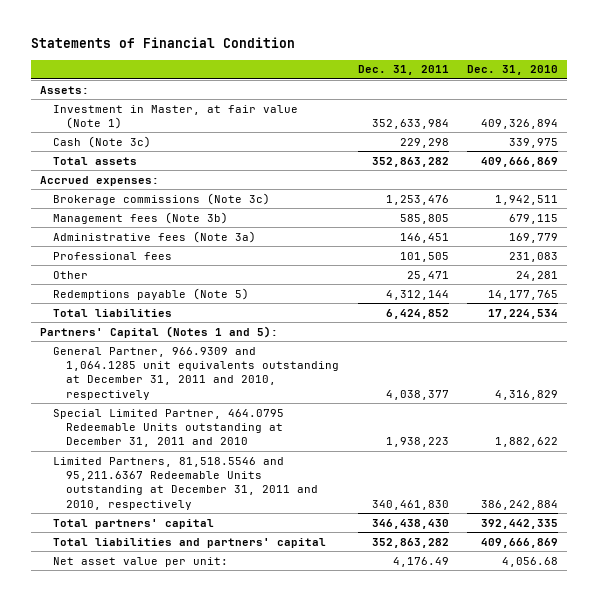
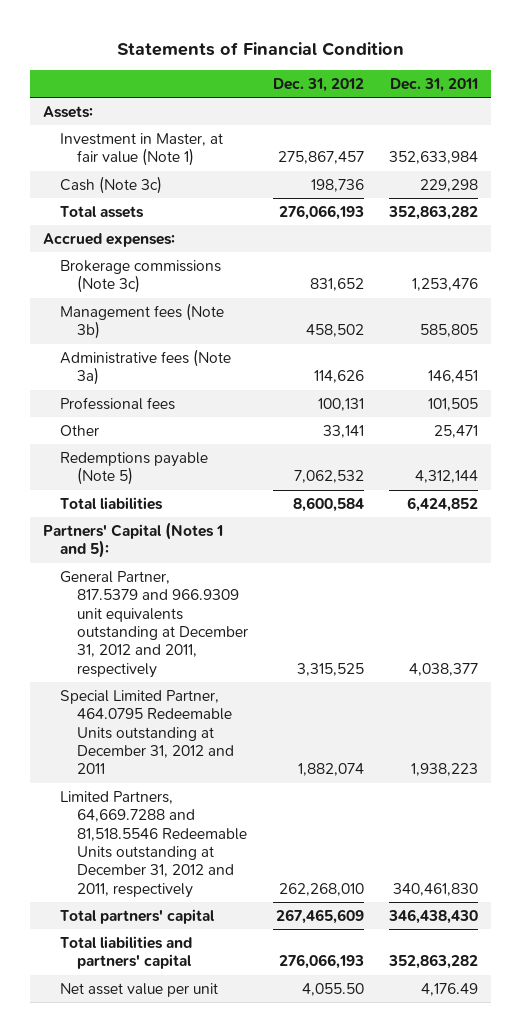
[467,65,559,76] Dec. 31, 2010 -> none
none -> [272,77,364,92] Dec. 31, 2012
[53,346,340,400] General Partner, 966.9309 and 1,064.1285 unit equivalents outstanding at December 31, 2011 and 2010, respectively -> [59,570,248,678] General Partner, 817.5379 and 966.9309 unit equivalents outstanding at December 31, 2012 and 2011, respectively
[53,408,285,448] Special Limited Partner, 464.0795 Redeemable Units outstanding at December 31, 2011 and 2010 -> [59,689,234,775] Special Limited Partner, 464.0795 Redeemable Units outstanding at December 31, 2012 and 2011
[53,456,319,510] Limited Partners, 81,518.5546 and 95,211.6367 Redeemable Units outstanding at December 31, 2011 and 2010, respectively -> [59,790,247,898] Limited Partners, 64,669.7288 and 81,518.5546 Redeemable Units outstanding at December 31, 2012 and 2011, respectively
[53,556,229,567] Net asset value per unit: -> [59,982,218,997] Net asset value per unit

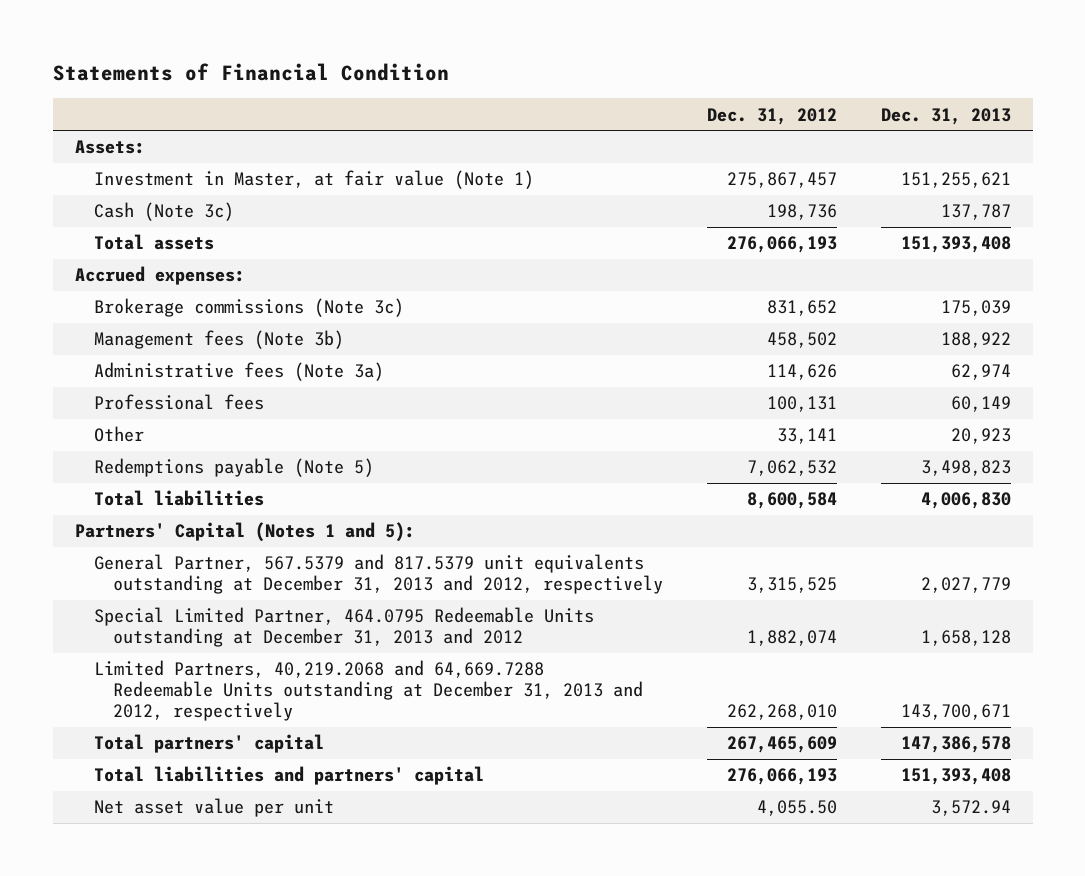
[390,77,479,92] Dec. 31, 2011 -> none
none -> [880,107,1011,125] Dec. 31, 2013
[59,570,248,678] General Partner, 817.5379 and 966.9309 unit equivalents outstanding at December 31, 2012 and 2011, respectively -> [93,554,663,595] General Partner, 567.5379 and 817.5379 unit equivalents outstanding at December 31, 2013 and 2012, respectively
[59,689,234,775] Special Limited Partner, 464.0795 Redeemable Units outstanding at December 31, 2012 and 2011 -> [93,607,594,648] Special Limited Partner, 464.0795 Redeemable Units outstanding at December 31, 2013 and 2012
[59,790,247,898] Limited Partners, 64,669.7288 and 81,518.5546 Redeemable Units outstanding at December 31, 2012 and 2011, respectively -> [93,660,643,722] Limited Partners, 40,219.2068 and 64,669.7288 Redeemable Units outstanding at December 31, 2013 and 2012, respectively

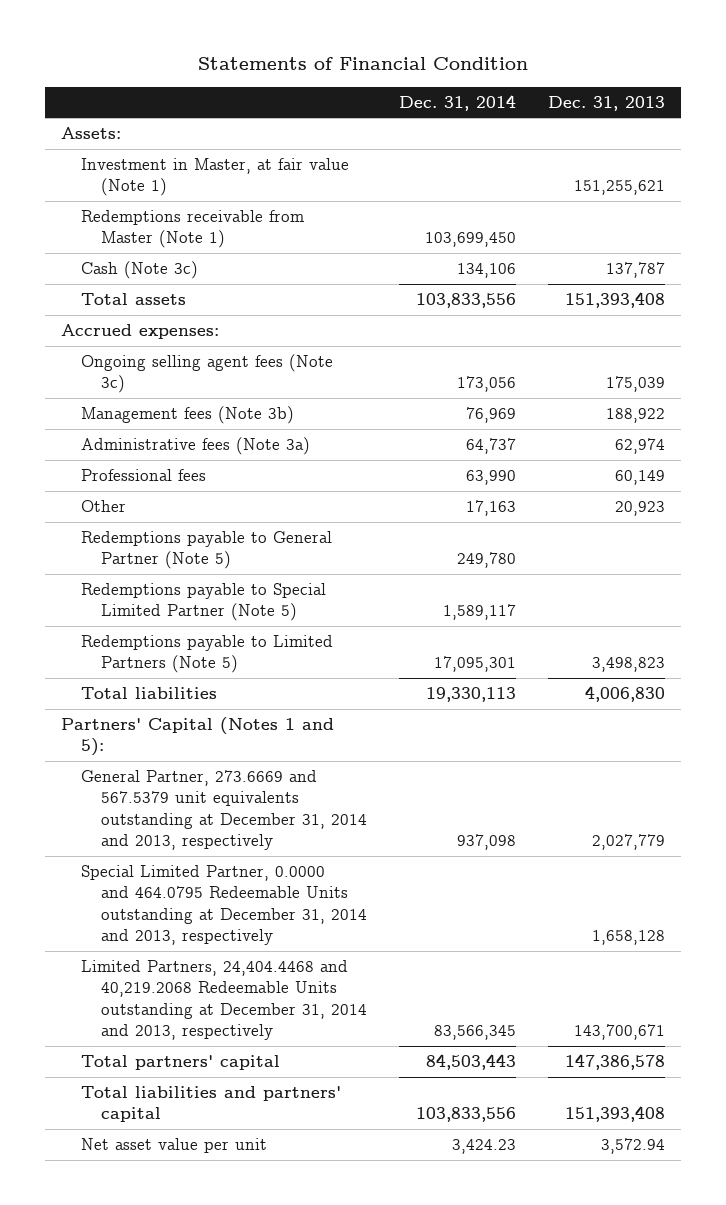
[706,107,837,125] Dec. 31, 2012 -> none
none -> [399,94,517,111] Dec. 31, 2014
none -> [80,209,304,249] Redemptions receivable from Master (Note 1)
[93,298,404,318] Brokerage commissions (Note 3c) -> [80,353,333,394] Ongoing selling agent fees (Note 3c)
none -> [80,530,332,570] Redemptions payable to General Partner (Note 5)
none -> [80,582,326,622] Redemptions payable to Special Limited Partner (Note 5)
[93,458,374,478] Redemptions payable (Note 5) -> [80,634,333,674] Redemptions payable to Limited Partners (Note 5)
[93,554,663,595] General Partner, 567.5379 and 817.5379 unit equivalents outstanding at December 31, 2013 and 2012, respectively -> [80,769,368,851] General Partner, 273.6669 and 567.5379 unit equivalents outstanding at December 31, 2014 and 2013, respectively
[93,607,594,648] Special Limited Partner, 464.0795 Redeemable Units outstanding at December 31, 2013 and 2012 -> [80,864,368,946] Special Limited Partner, 0.0000 and 464.0795 Redeemable Units outstanding at December 31, 2014 and 2013, respectively
[93,660,643,722] Limited Partners, 40,219.2068 and 64,669.7288 Redeemable Units outstanding at December 31, 2013 and 2012, respectively -> [80,959,368,1041] Limited Partners, 24,404.4468 and 40,219.2068 Redeemable Units outstanding at December 31, 2014 and 2013, respectively

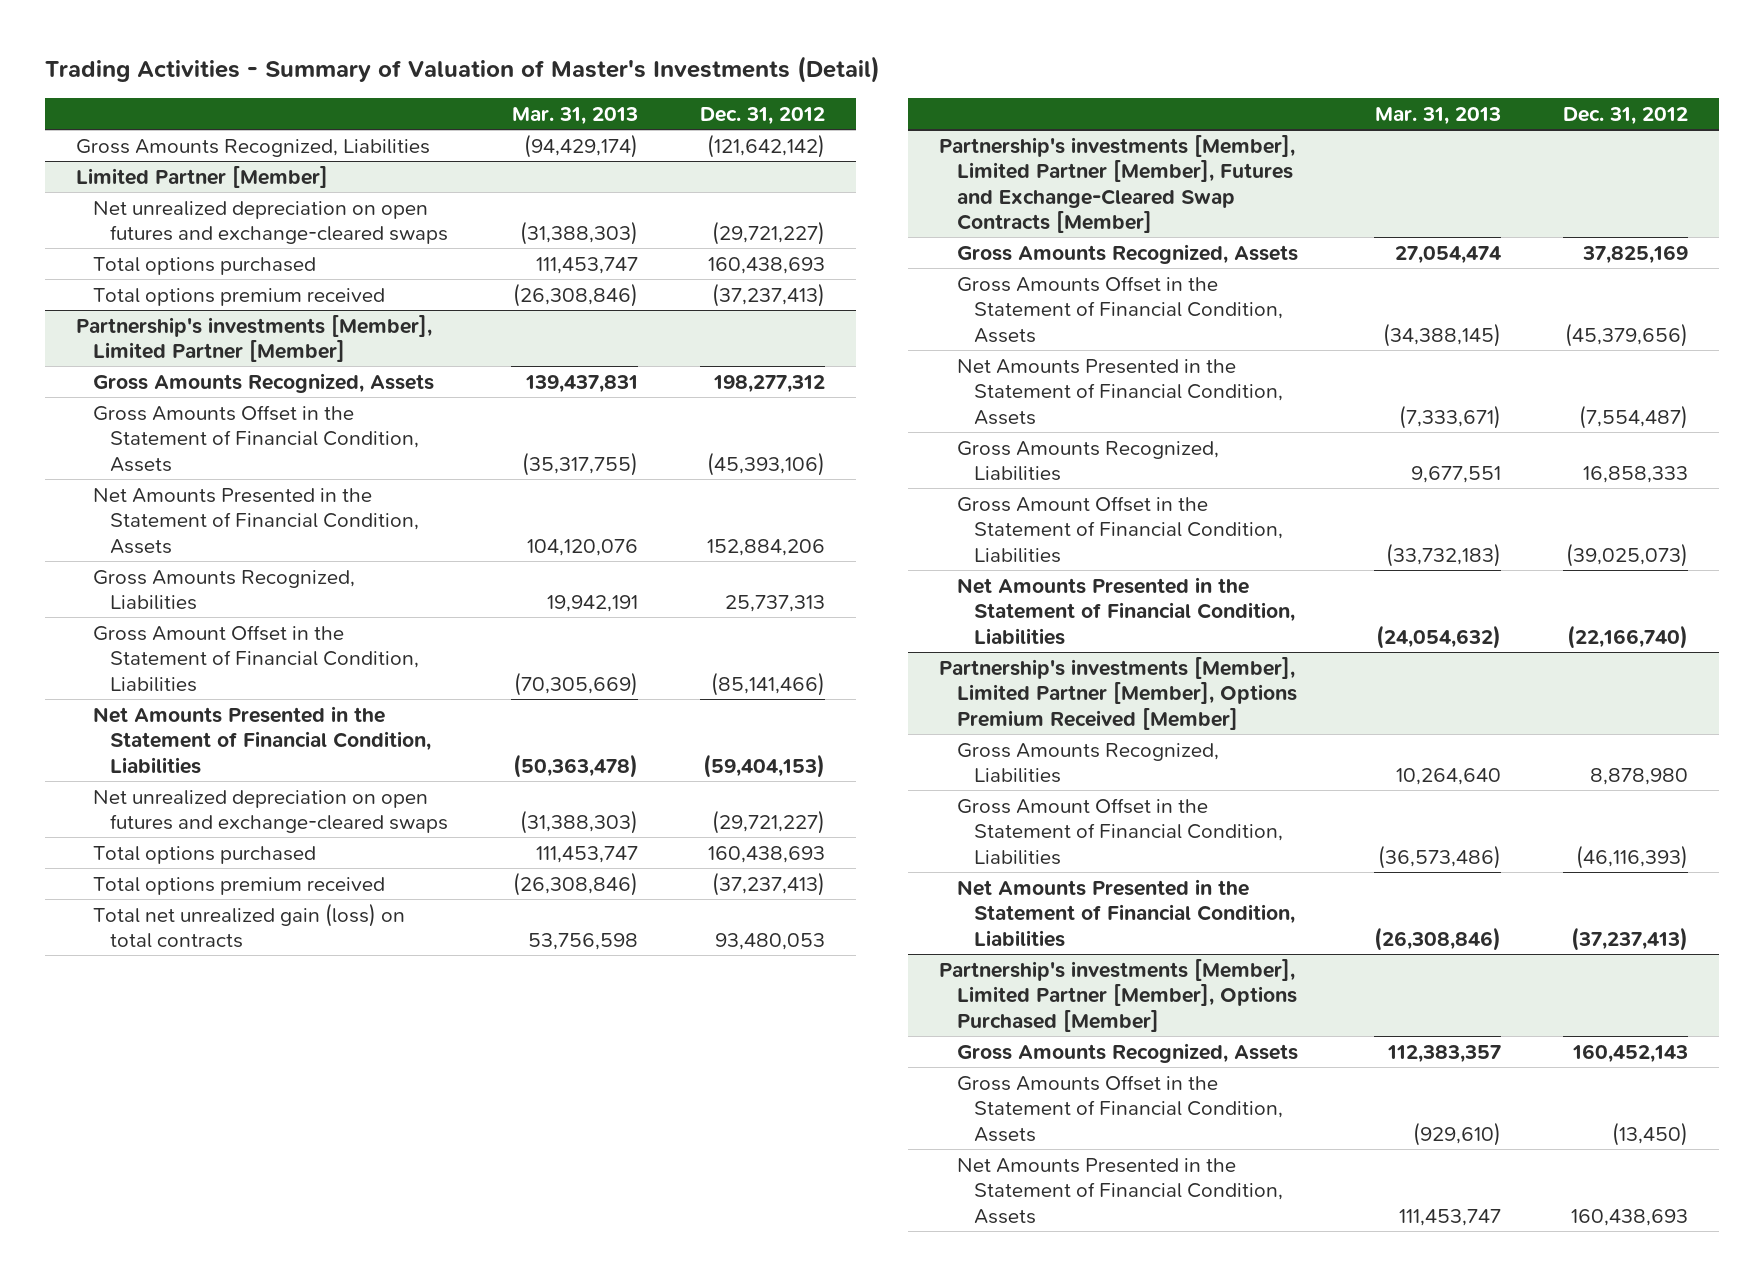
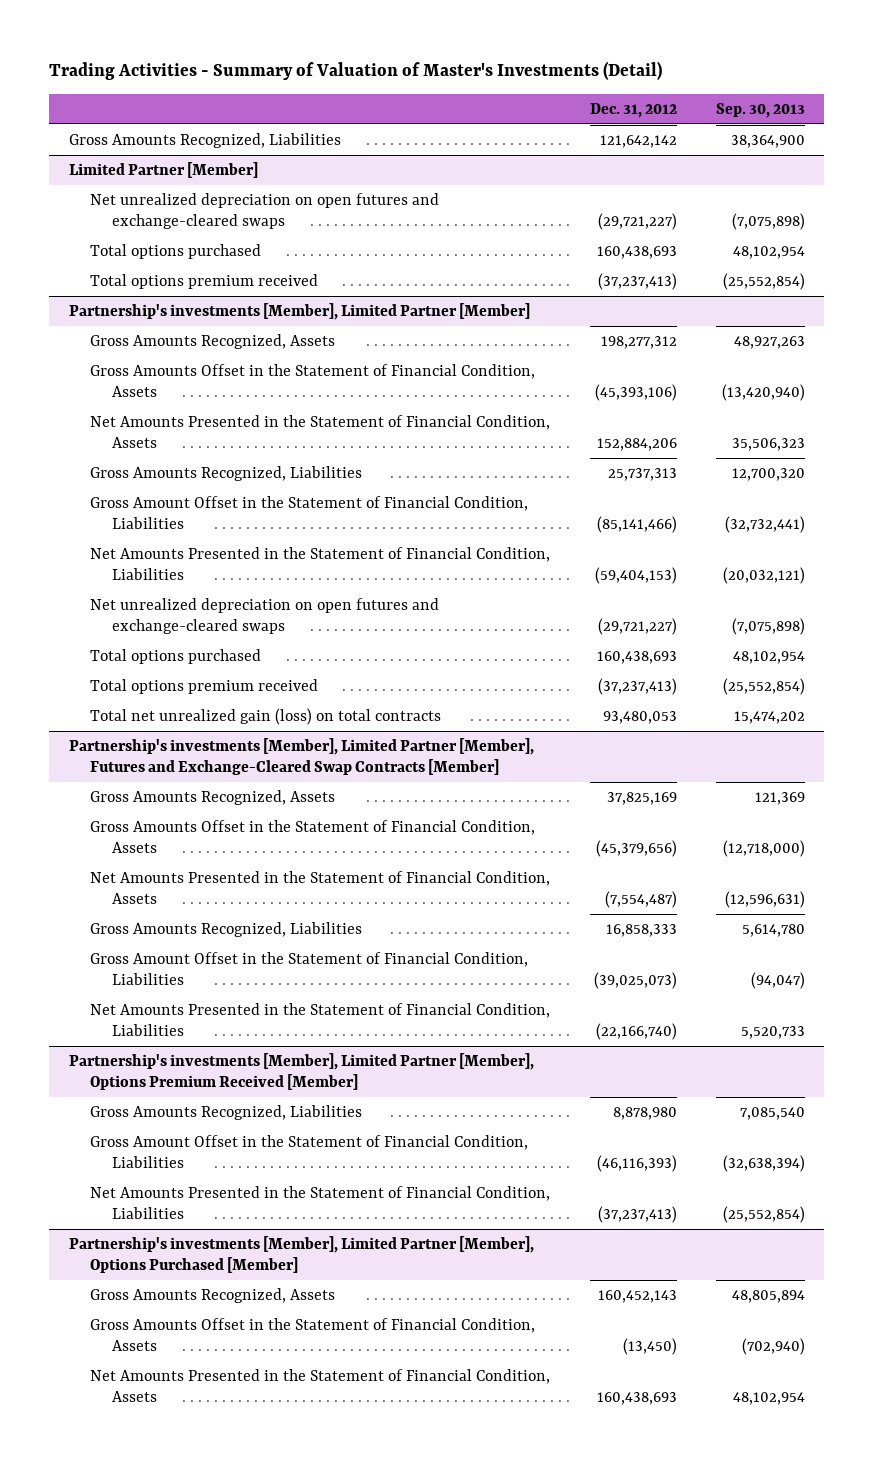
[511,106,638,125] Mar. 31, 2013 -> none
none -> [715,102,805,118] Sep. 30, 2013
[706,133,825,158] (121,642,142) -> [599,134,677,148] 121,642,142

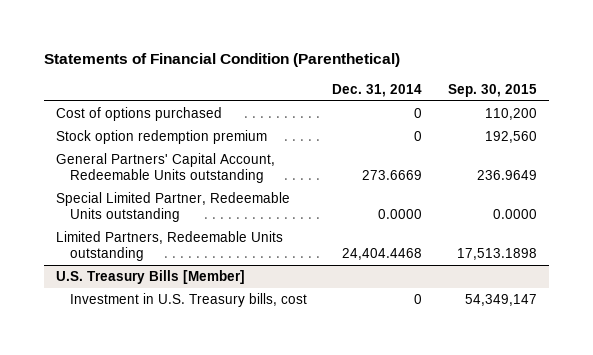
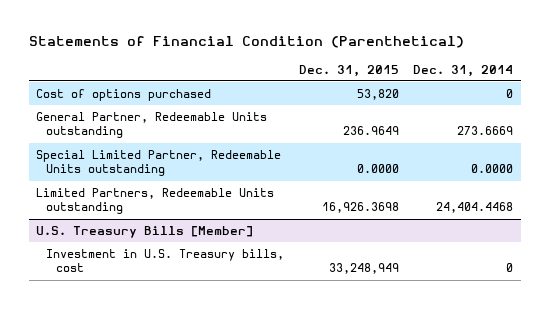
[447,83,537,97] Sep. 30, 2015 -> none
none -> [298,64,399,77] Dec. 31, 2015
[56,129,268,144] Stock option redemption premium -> none
[56,152,276,184] General Partners' Capital Account, Redeemable Units outstanding -> [36,111,268,139] General Partner, Redeemable Units outstanding

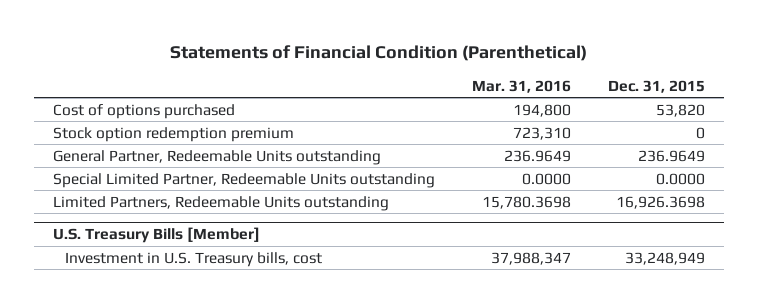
[413,64,514,77] Dec. 31, 2014 -> none
none -> [472,79,572,93] Mar. 31, 2016
none -> [52,126,294,142] Stock option redemption premium

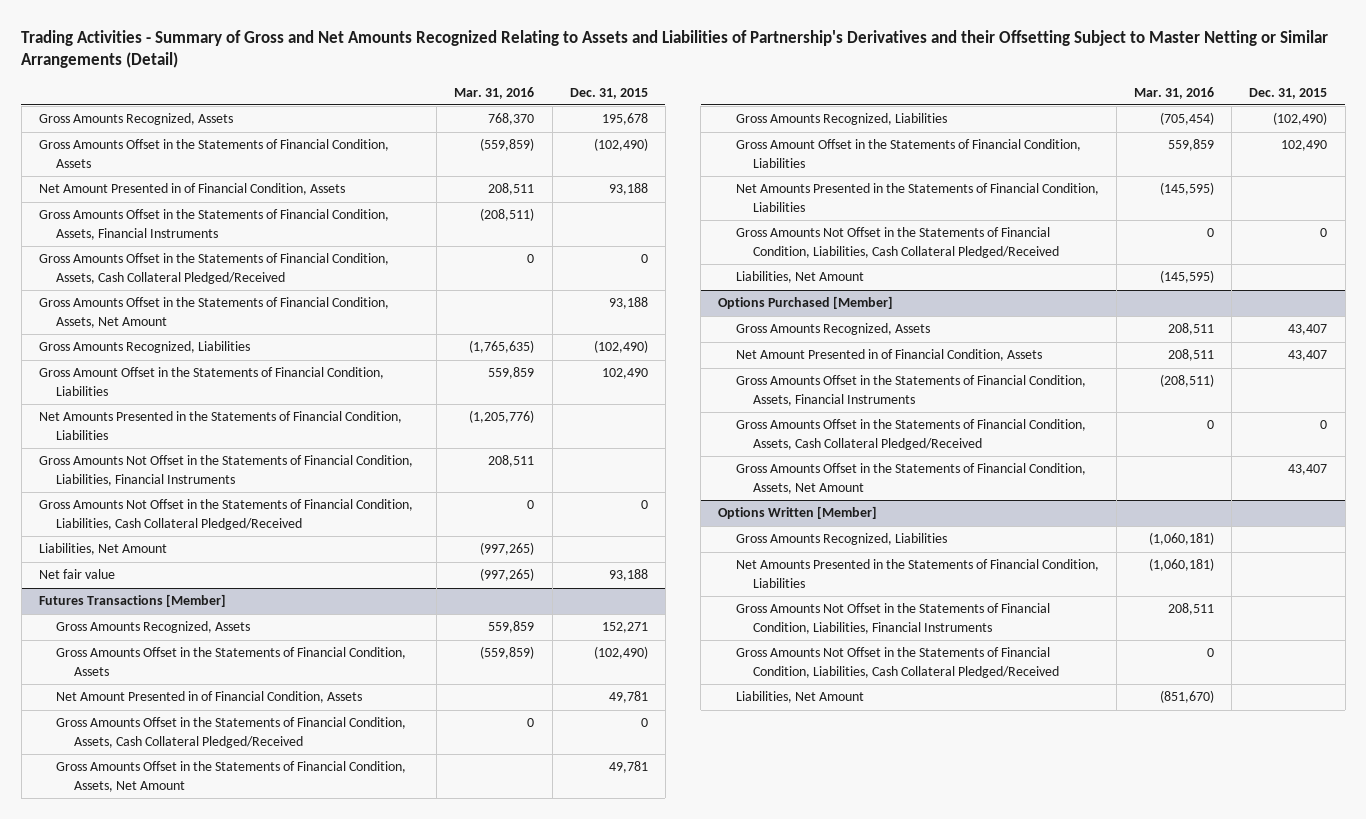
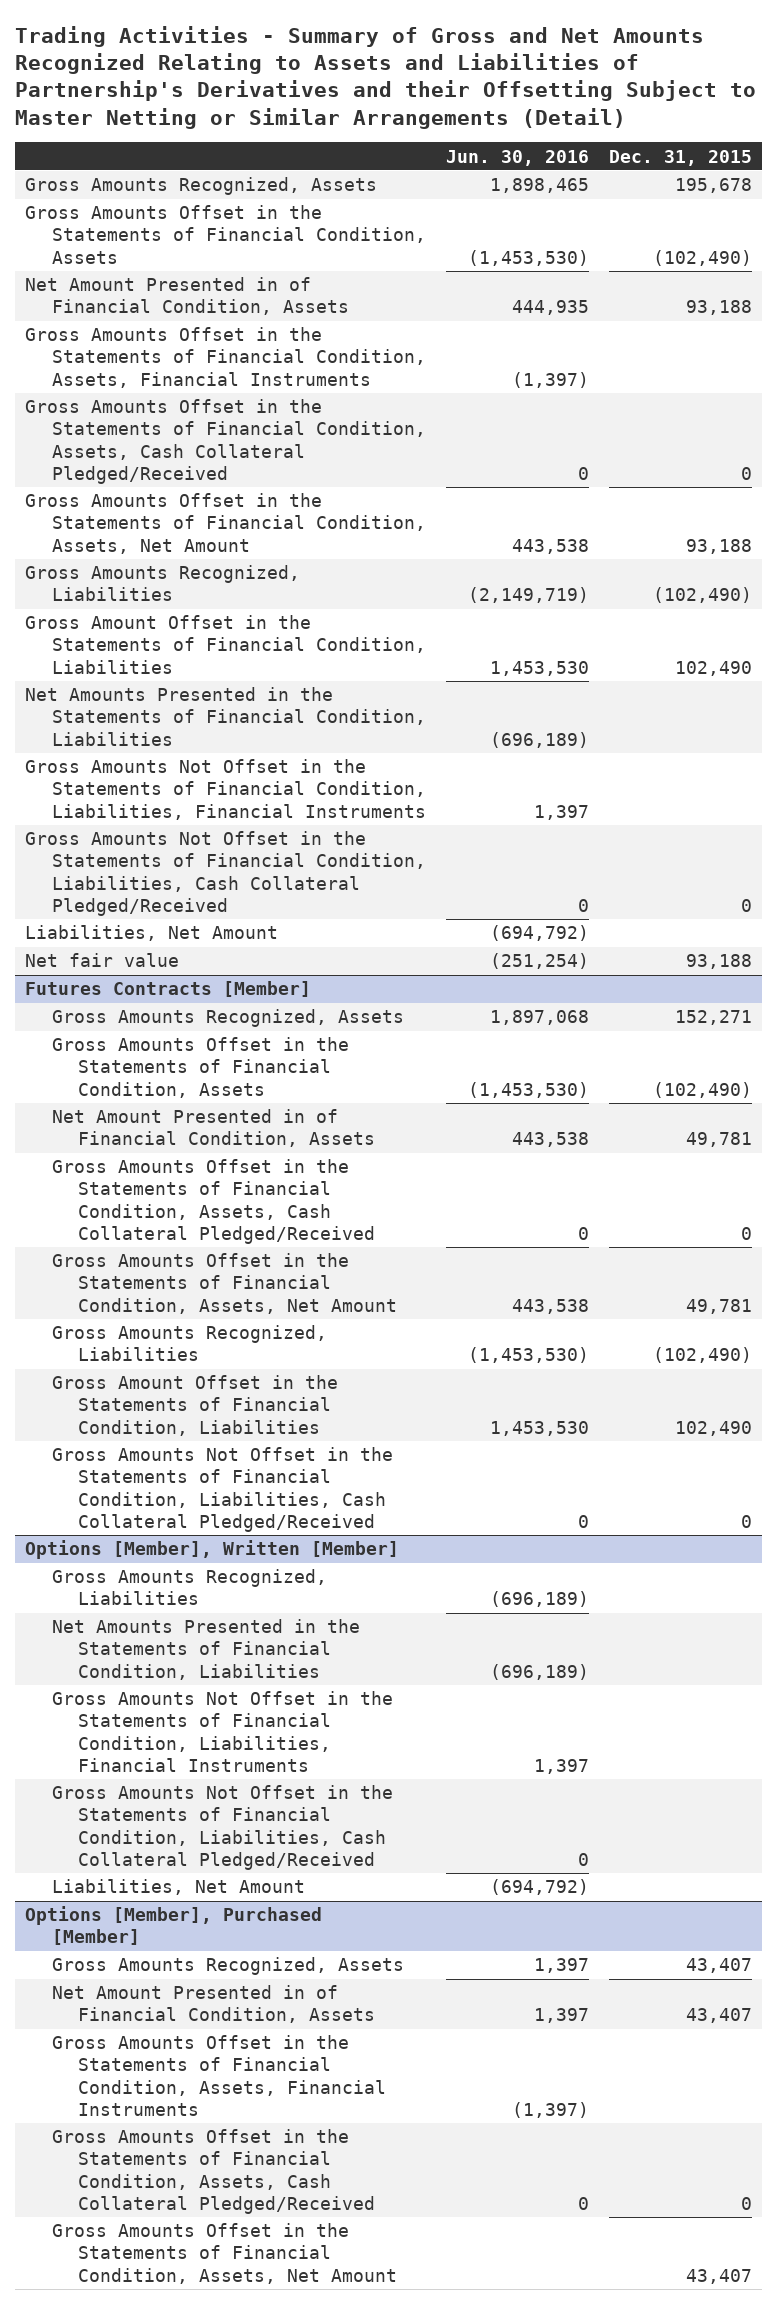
[454,86,535,99] Mar. 31, 2016 -> none
none -> [446,149,590,166] Jun. 30, 2016
[38,594,226,608] Futures Transactions [Member] -> [25,981,312,998] Futures Contracts [Member]
[735,183,1099,212] Net Amounts Presented in the Statements of Financial Condition, Liabilities -> none
none -> [25,1540,400,1560] Options [Member], Written [Member]
none -> [51,1569,327,1606] Gross Amounts Recognized, Liabilities
none -> [51,1619,360,1680] Net Amounts Presented in the Statements of Financial Condition, Liabilities
none -> [51,1691,393,1773] Gross Amounts Not Offset in the Statements of Financial Condition, Liabilities, Financial Instruments
none -> [51,1785,393,1871] Gross Amounts Not Offset in the Statements of Financial Condition, Liabilities, Cash Collateral Pledged/Received
[718,296,894,310] Options Purchased [Member] -> [25,1906,323,1946] Options [Member], Purchased [Member]
[718,506,878,520] Options Written [Member] -> none
[735,533,947,546] Gross Amounts Recognized, Liabilities -> none
[735,559,1099,588] Net Amounts Presented in the Statements of Financial Condition, Liabilities -> none
[735,603,1050,634] Gross Amounts Not Offset in the Statements of Financial Condition, Liabilities, Financial Instruments -> none
[735,647,1060,678] Gross Amounts Not Offset in the Statements of Financial Condition, Liabilities, Cash Collateral Pledged/Received -> none
[735,691,864,704] Liabilities, Net Amount -> none

